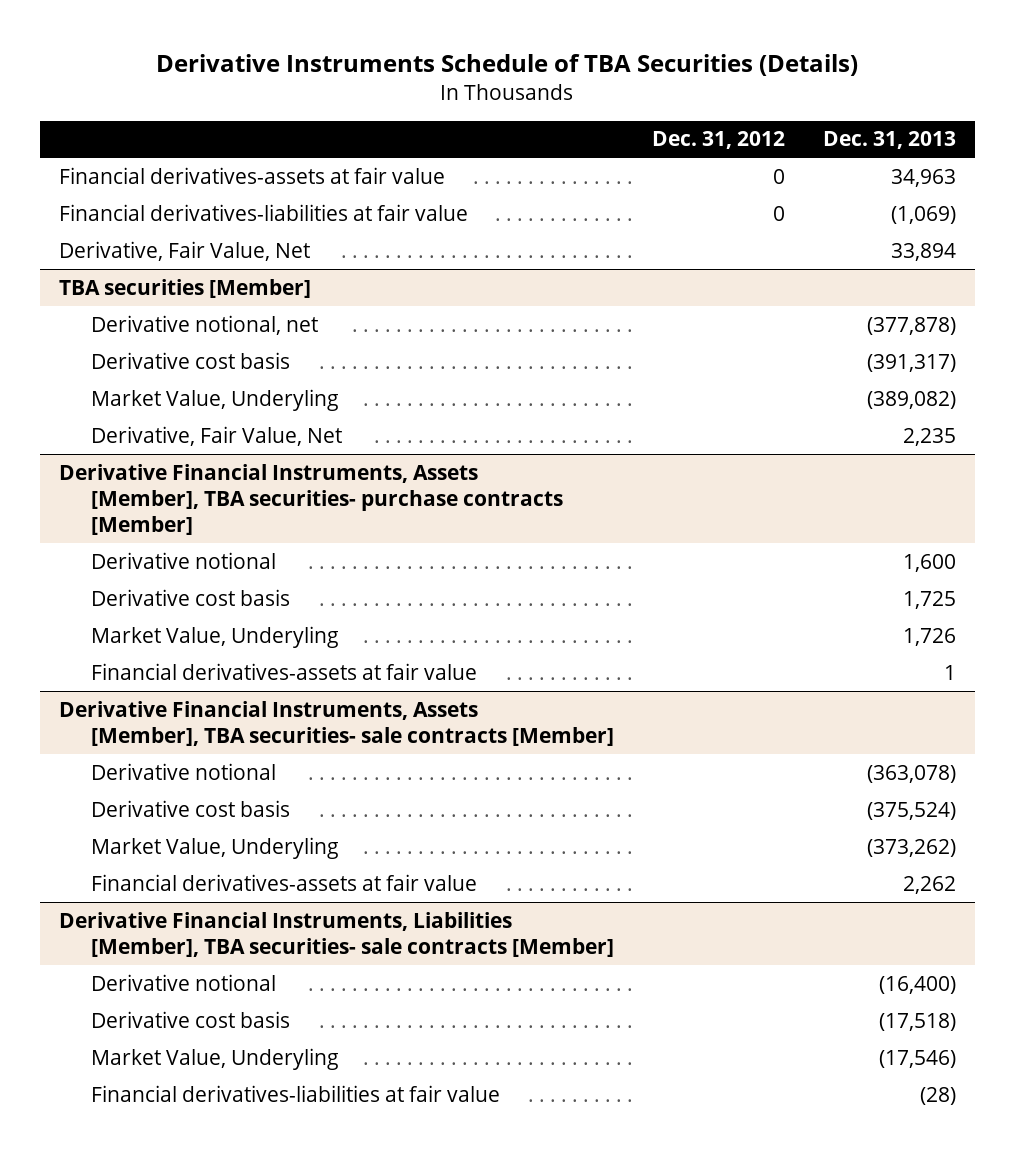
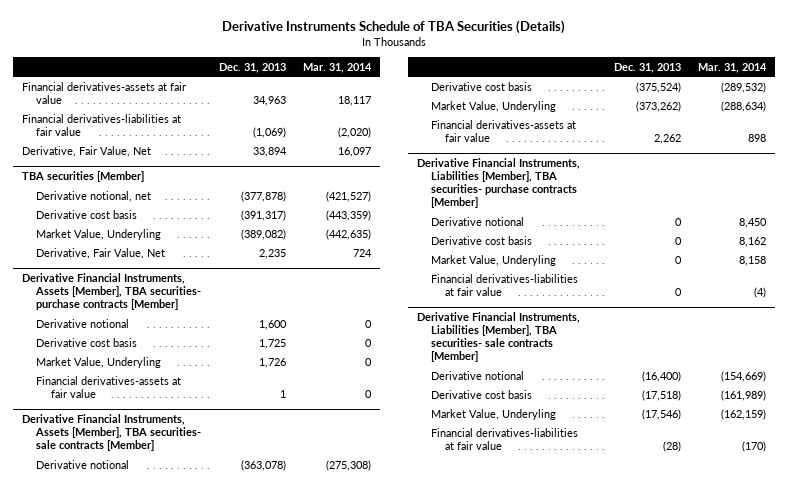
[651,131,785,150] Dec. 31, 2012 -> none
none -> [303,62,373,73] Mar. 31, 2014
none -> [416,158,580,209] Derivative Financial Instruments, Liabilities [Member], TBA securities- purchase contracts [Member]
none -> [431,216,525,226] Derivative notional
none -> [431,235,533,245] Derivative cost basis
none -> [431,254,557,266] Market Value, Underyling
none -> [431,273,579,296] Financial derivatives-liabilities at fair value

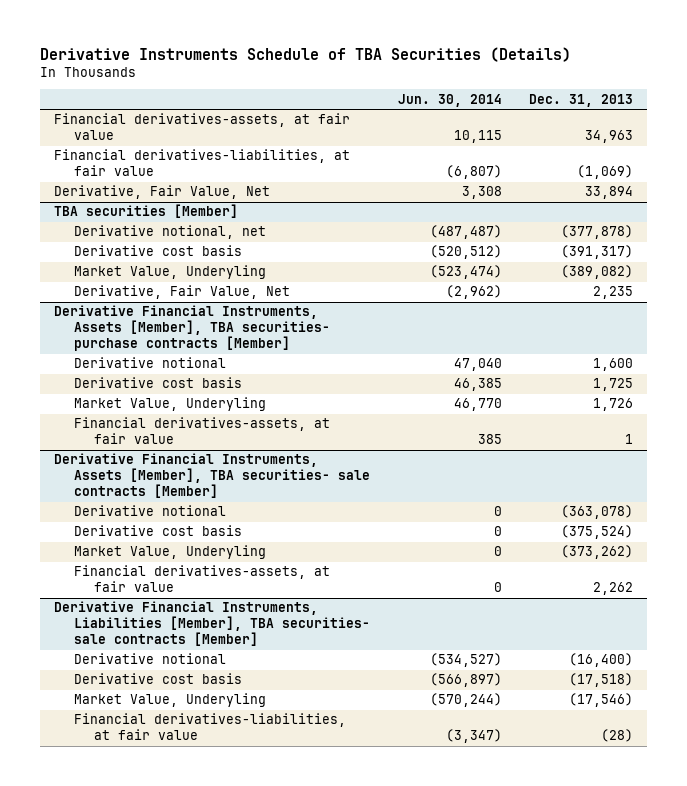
[303,62,373,73] Mar. 31, 2014 -> none
none -> [397,93,502,107] Jun. 30, 2014
[22,81,187,104] Financial derivatives-assets at fair value -> [54,113,351,141] Financial derivatives-assets, at fair value
[22,113,182,136] Financial derivatives-liabilities at fair value -> [54,149,351,177] Financial derivatives-liabilities, at fair value
[36,375,182,398] Financial derivatives-assets at fair value -> [74,417,331,445] Financial derivatives-assets, at fair value
[416,158,580,209] Derivative Financial Instruments, Liabilities [Member], TBA securities- purchase contracts [Member] -> none
[431,216,525,226] Derivative notional -> none
[431,235,533,245] Derivative cost basis -> none
[431,254,557,266] Market Value, Underyling -> none
[431,273,579,296] Financial derivatives-liabilities at fair value -> none
[431,119,577,142] Financial derivatives-assets at fair value -> [74,565,331,593] Financial derivatives-assets, at fair value
[431,427,579,450] Financial derivatives-liabilities at fair value -> [74,713,347,741] Financial derivatives-liabilities, at fair value

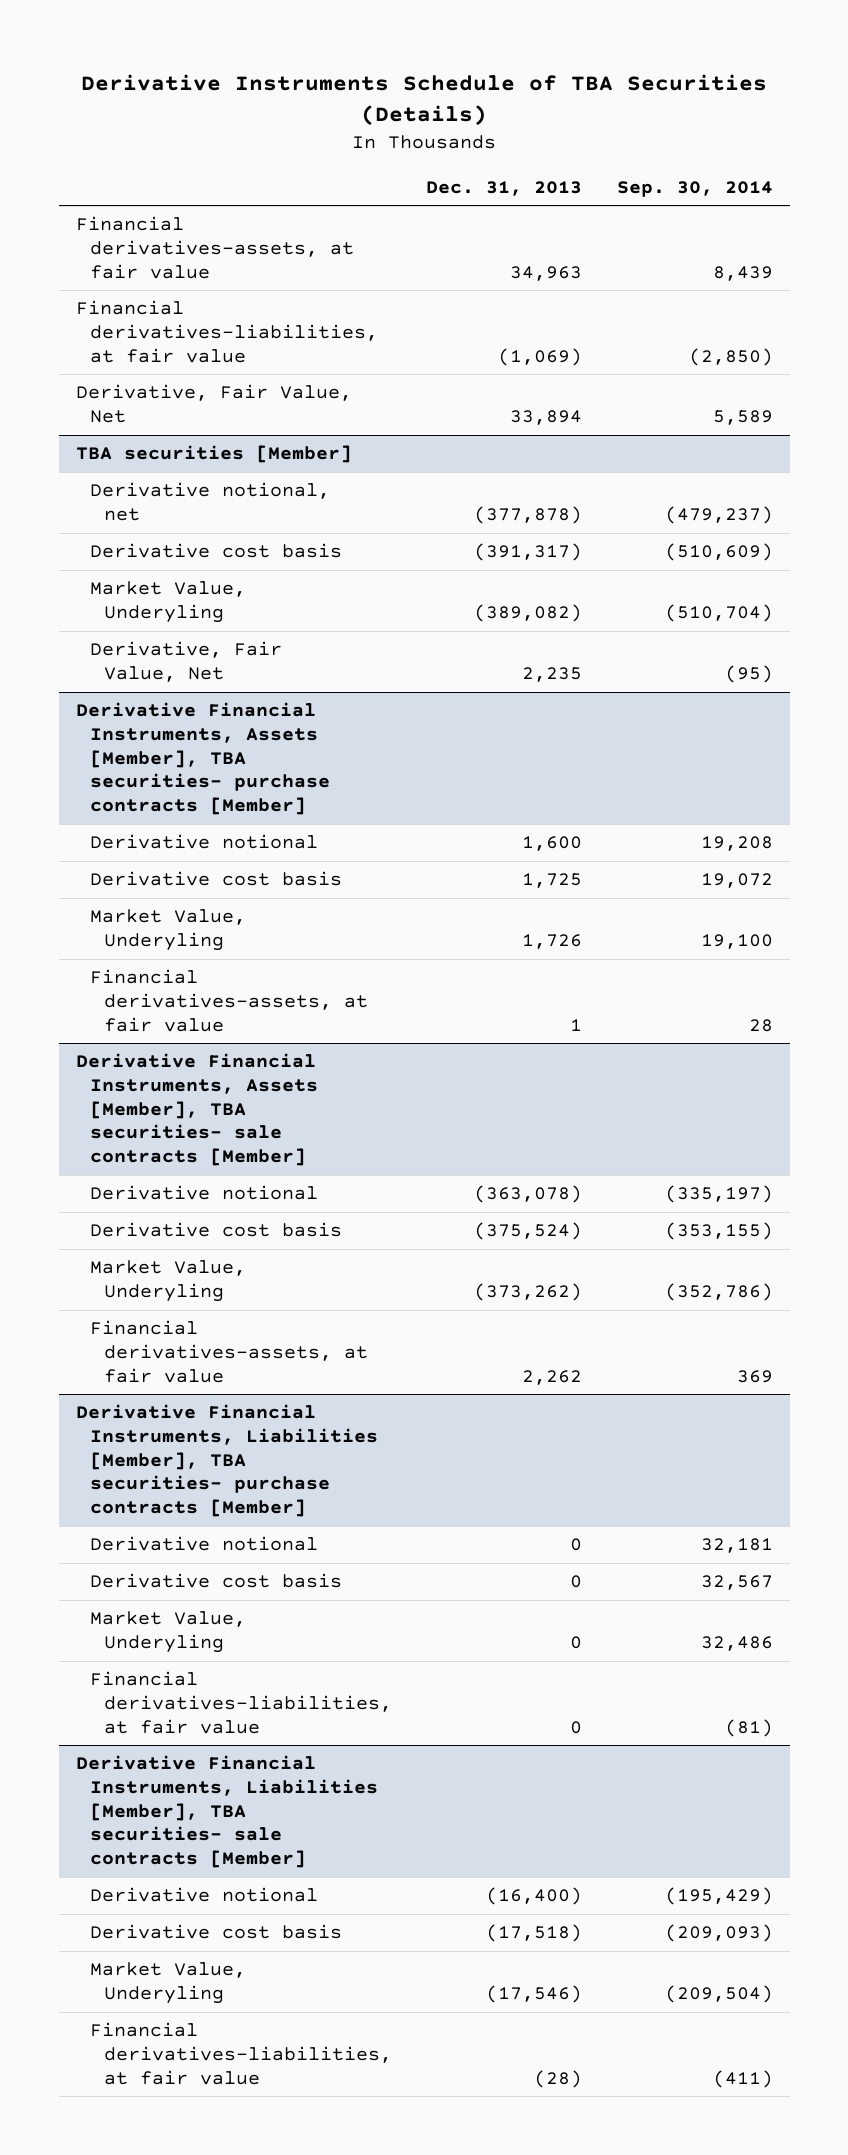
[397,93,502,107] Jun. 30, 2014 -> none
none -> [616,180,773,197] Sep. 30, 2014
none -> [75,1404,378,1518] Derivative Financial Instruments, Liabilities [Member], TBA securities- purchase contracts [Member]
none -> [89,1536,318,1552] Derivative notional
none -> [89,1573,342,1589] Derivative cost basis
none -> [89,1611,246,1654] Market Value, Underyling
none -> [89,1671,392,1734] Financial derivatives-liabilities, at fair value

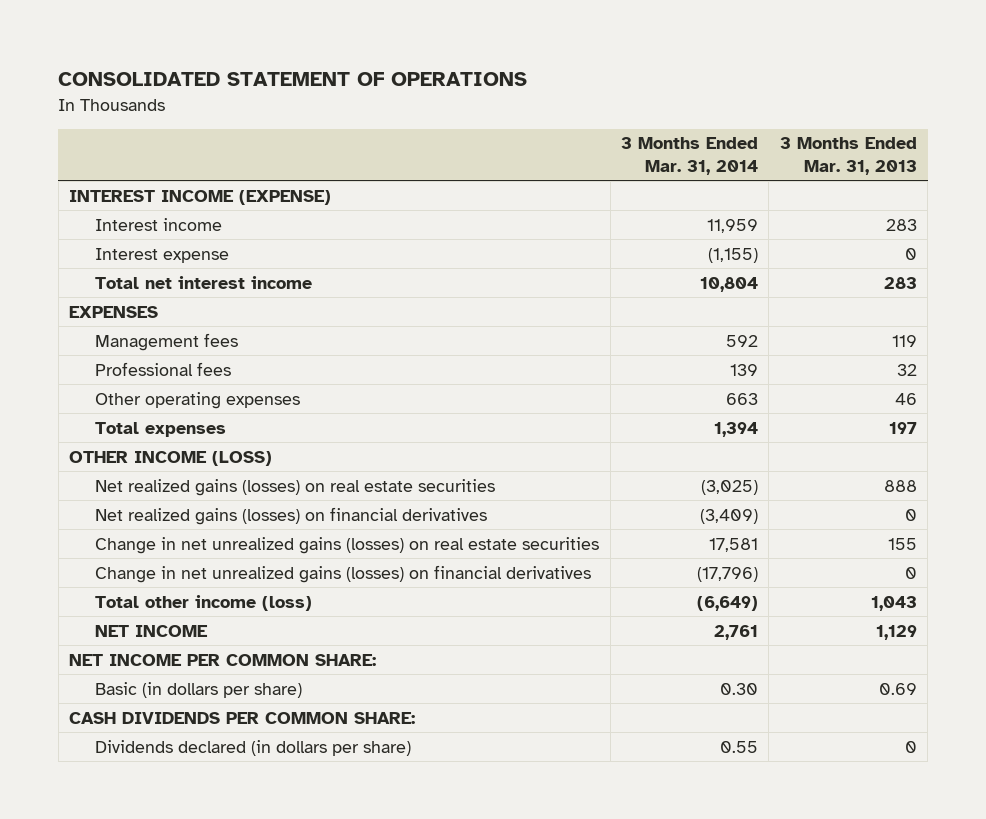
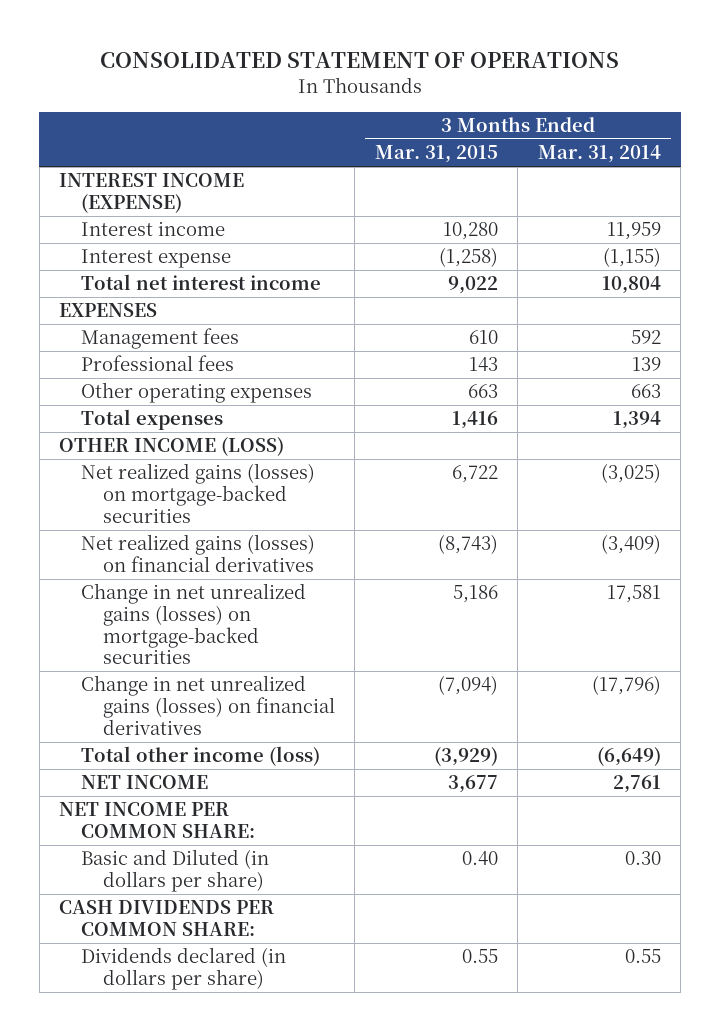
[779,137,917,175] 3 Months Ended Mar. 31, 2013 -> none
none -> [374,145,498,164] Mar. 31, 2015
[95,478,496,496] Net realized gains (losses) on real estate securities -> [81,463,316,523] Net realized gains (losses) on mortgage-backed securities
[95,536,600,554] Change in net unrealized gains (losses) on real estate securities -> [81,583,307,665] Change in net unrealized gains (losses) on mortgage-backed securities
[95,681,303,698] Basic (in dollars per share) -> [81,849,270,893] Basic and Diluted (in dollars per share)

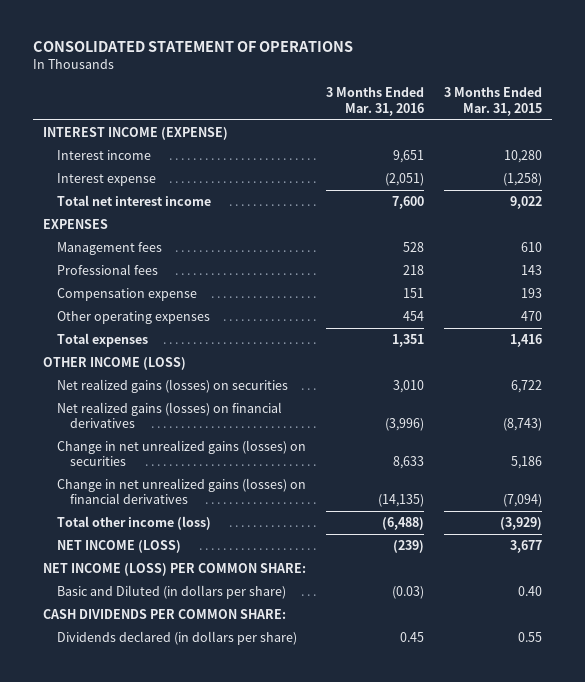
[537,145,661,164] Mar. 31, 2014 -> none
none -> [326,87,425,116] 3 Months Ended Mar. 31, 2016
none -> [56,287,197,301] Compensation expense
[467,384,498,399] 663 -> [521,310,543,321] 470
[81,463,316,523] Net realized gains (losses) on mortgage-backed securities -> [56,378,288,393] Net realized gains (losses) on securities
[81,583,307,665] Change in net unrealized gains (losses) on mortgage-backed securities -> [56,439,306,467] Change in net unrealized gains (losses) on securities
[81,775,209,790] NET INCOME -> [56,539,181,553] NET INCOME (LOSS)
[59,802,256,839] NET INCOME PER COMMON SHARE: -> [42,562,306,576] NET INCOME (LOSS) PER COMMON SHARE:

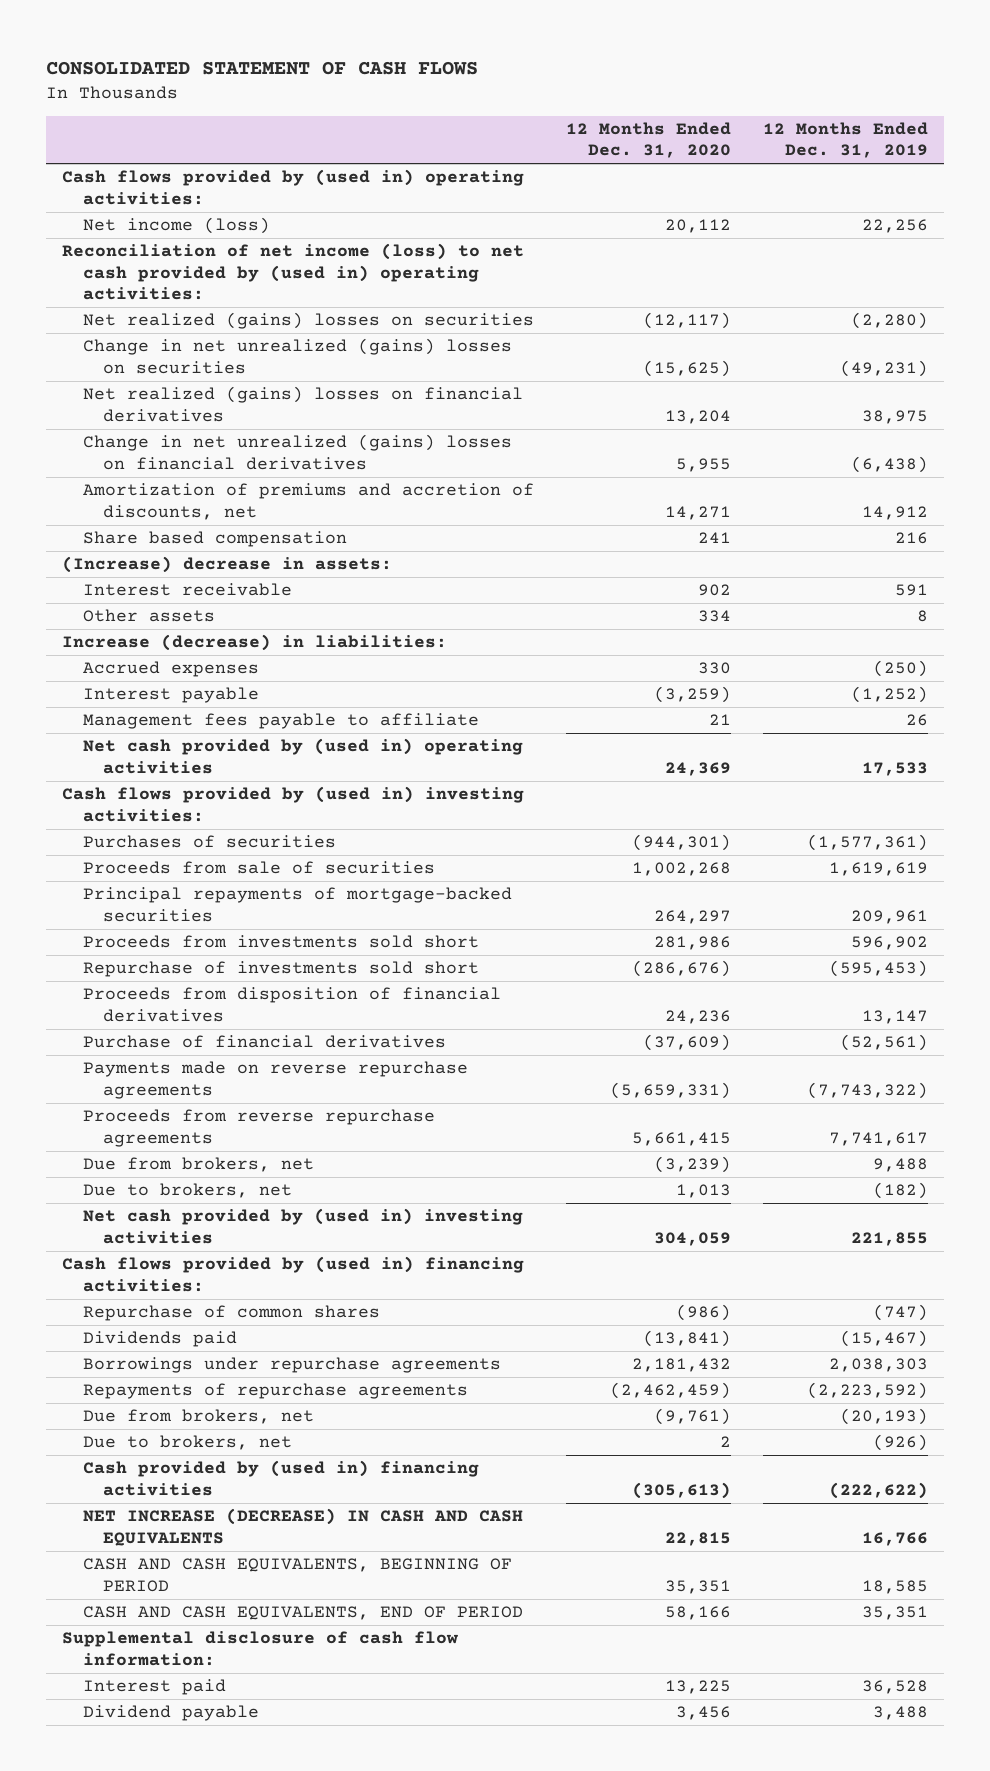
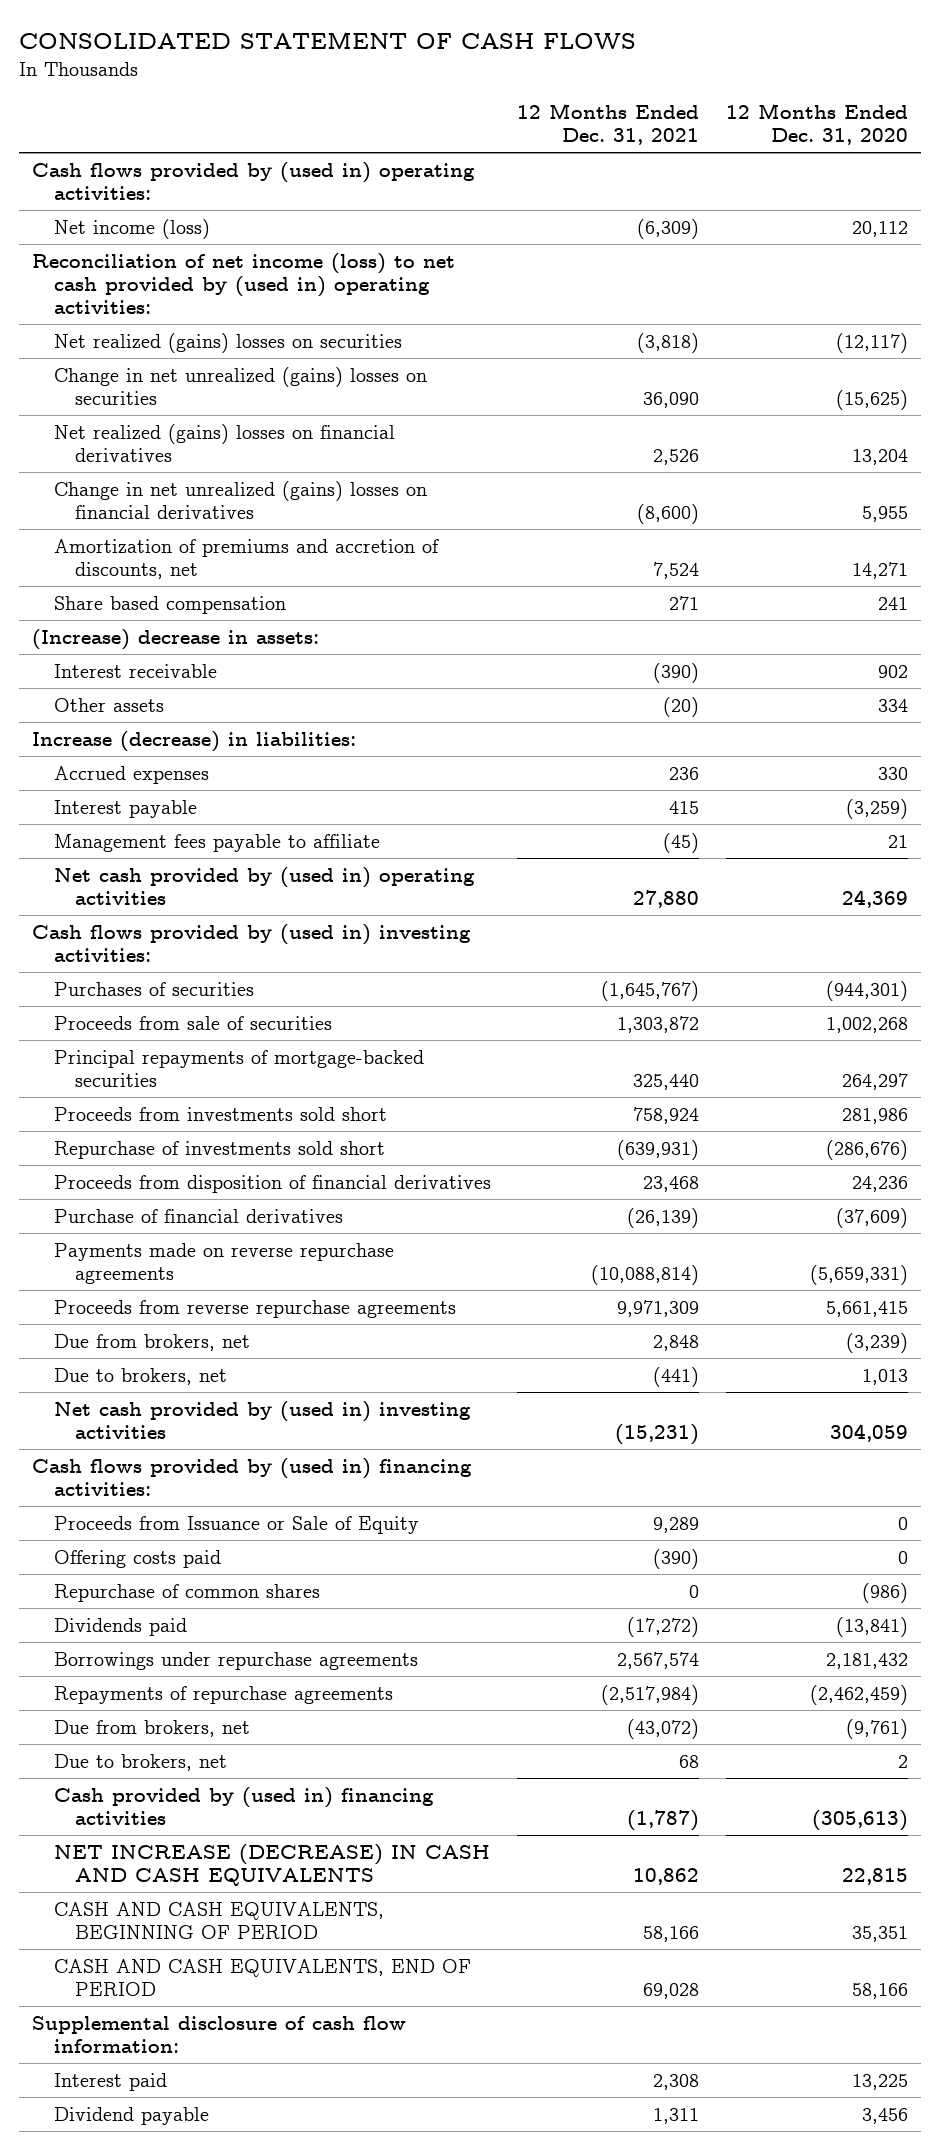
[763,121,929,159] 12 Months Ended Dec. 31, 2019 -> none
none -> [517,103,700,146] 12 Months Ended Dec. 31, 2021
none -> [53,1515,419,1534] Proceeds from Issuance or Sale of Equity
none -> [53,1549,221,1568] Offering costs paid

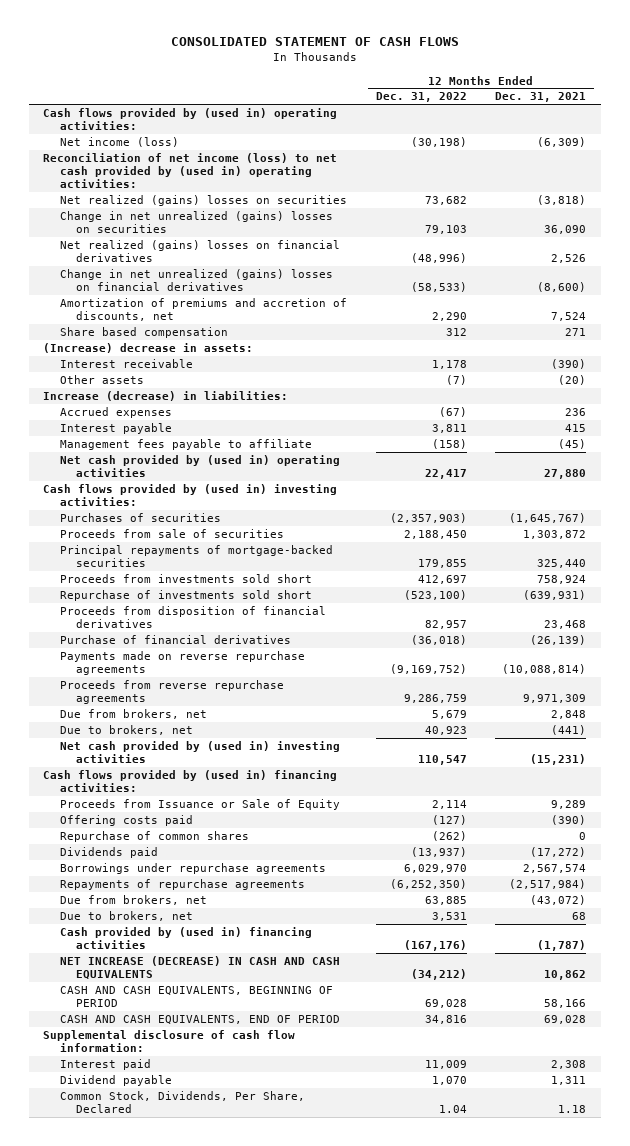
[725,103,908,146] 12 Months Ended Dec. 31, 2020 -> none
none -> [375,92,467,103] Dec. 31, 2022
none -> [59,1090,305,1114] Common Stock, Dividends, Per Share, Declared

